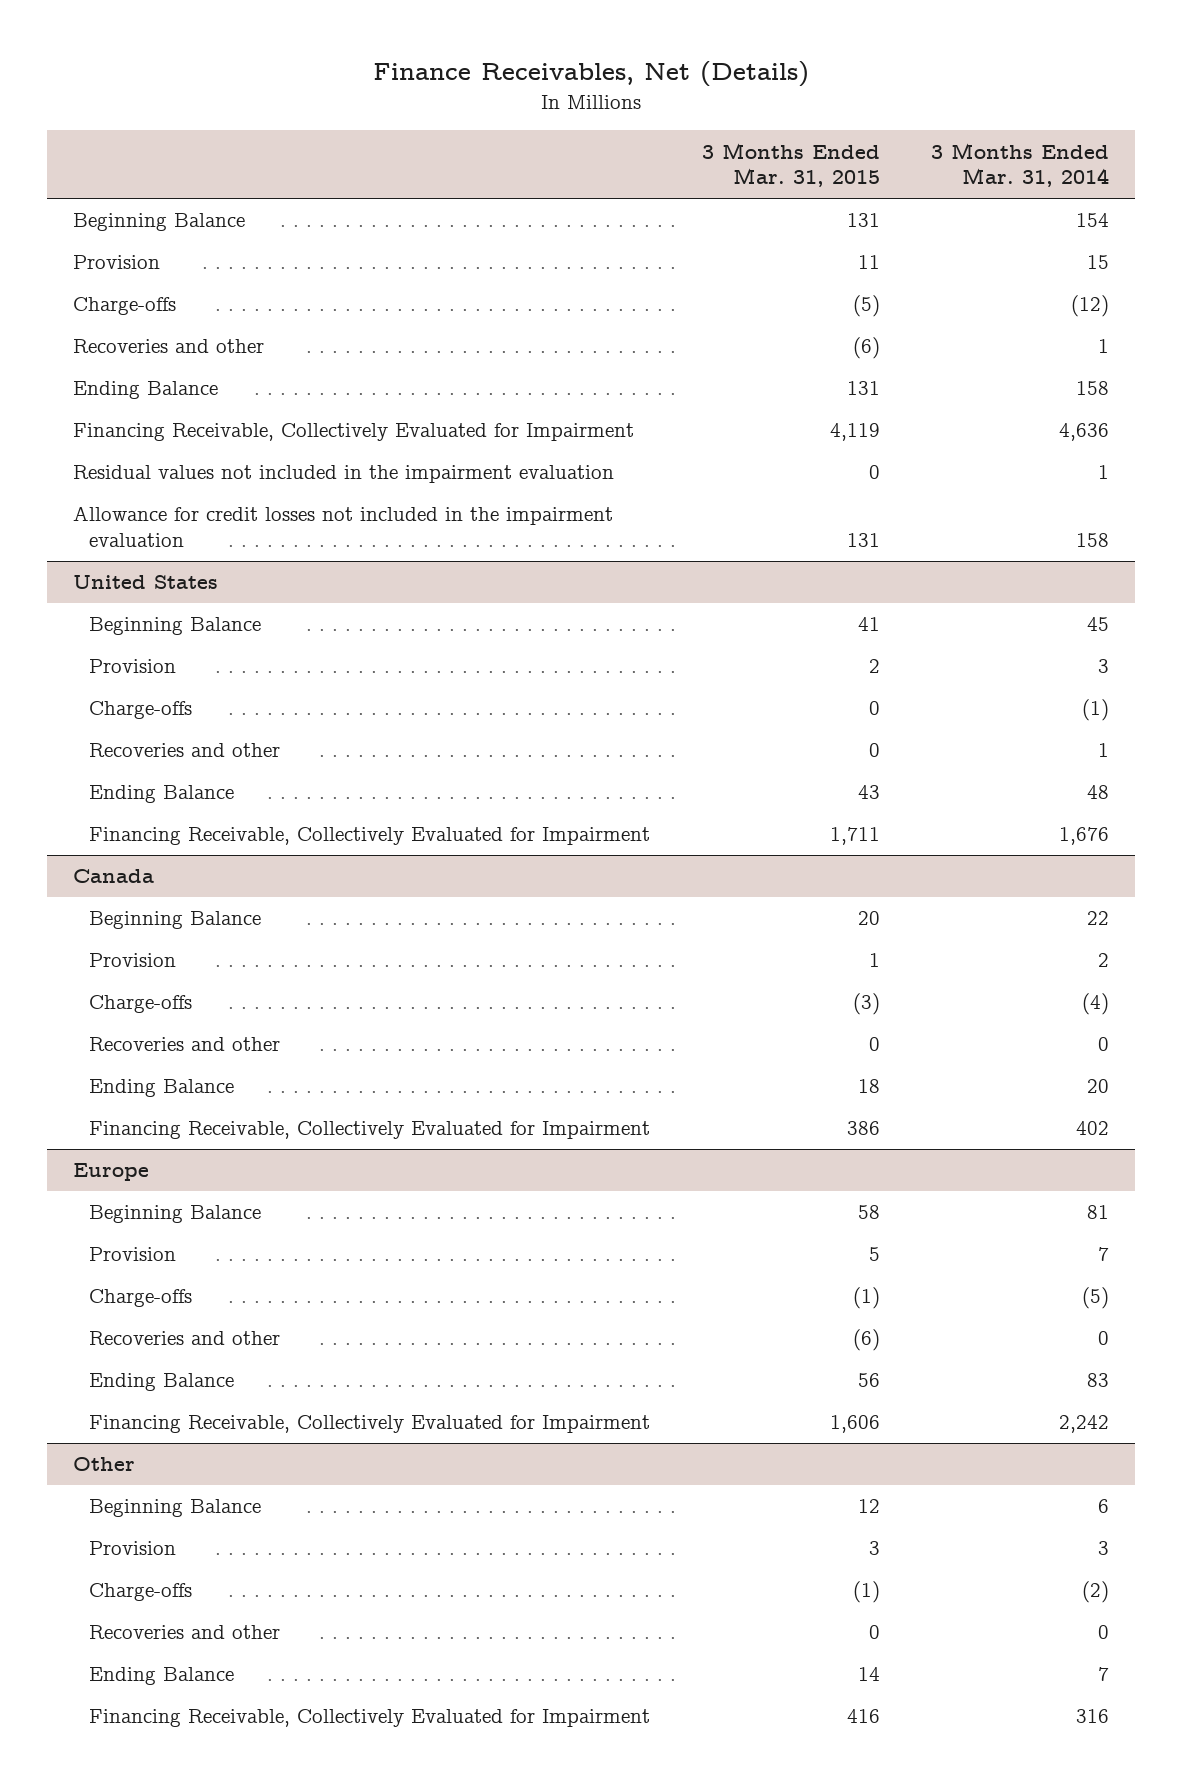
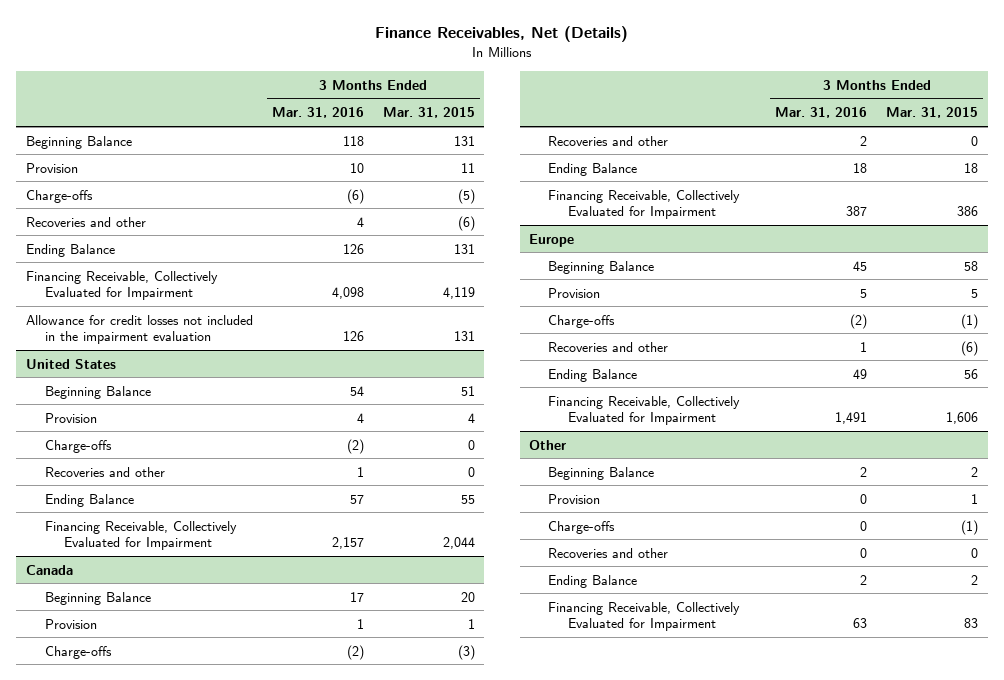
[930,142,1109,188] 3 Months Ended Mar. 31, 2014 -> none
none -> [271,107,364,119] Mar. 31, 2016
[72,465,614,484] Residual values not included in the impairment evaluation -> none
[857,617,880,632] 41 -> [460,385,475,396] 51
[868,659,880,674] 2 -> [467,412,475,423] 4
[857,785,880,800] 43 -> [460,494,475,504] 55
[829,827,880,846] 1,711 -> [442,537,475,550] 2,044
[857,1499,880,1514] 12 -> [971,466,979,477] 2
[868,1541,880,1556] 3 -> [971,493,979,504] 1
[857,1667,880,1682] 14 -> [971,574,979,585] 2
[846,1709,880,1724] 416 -> [964,618,979,629] 83

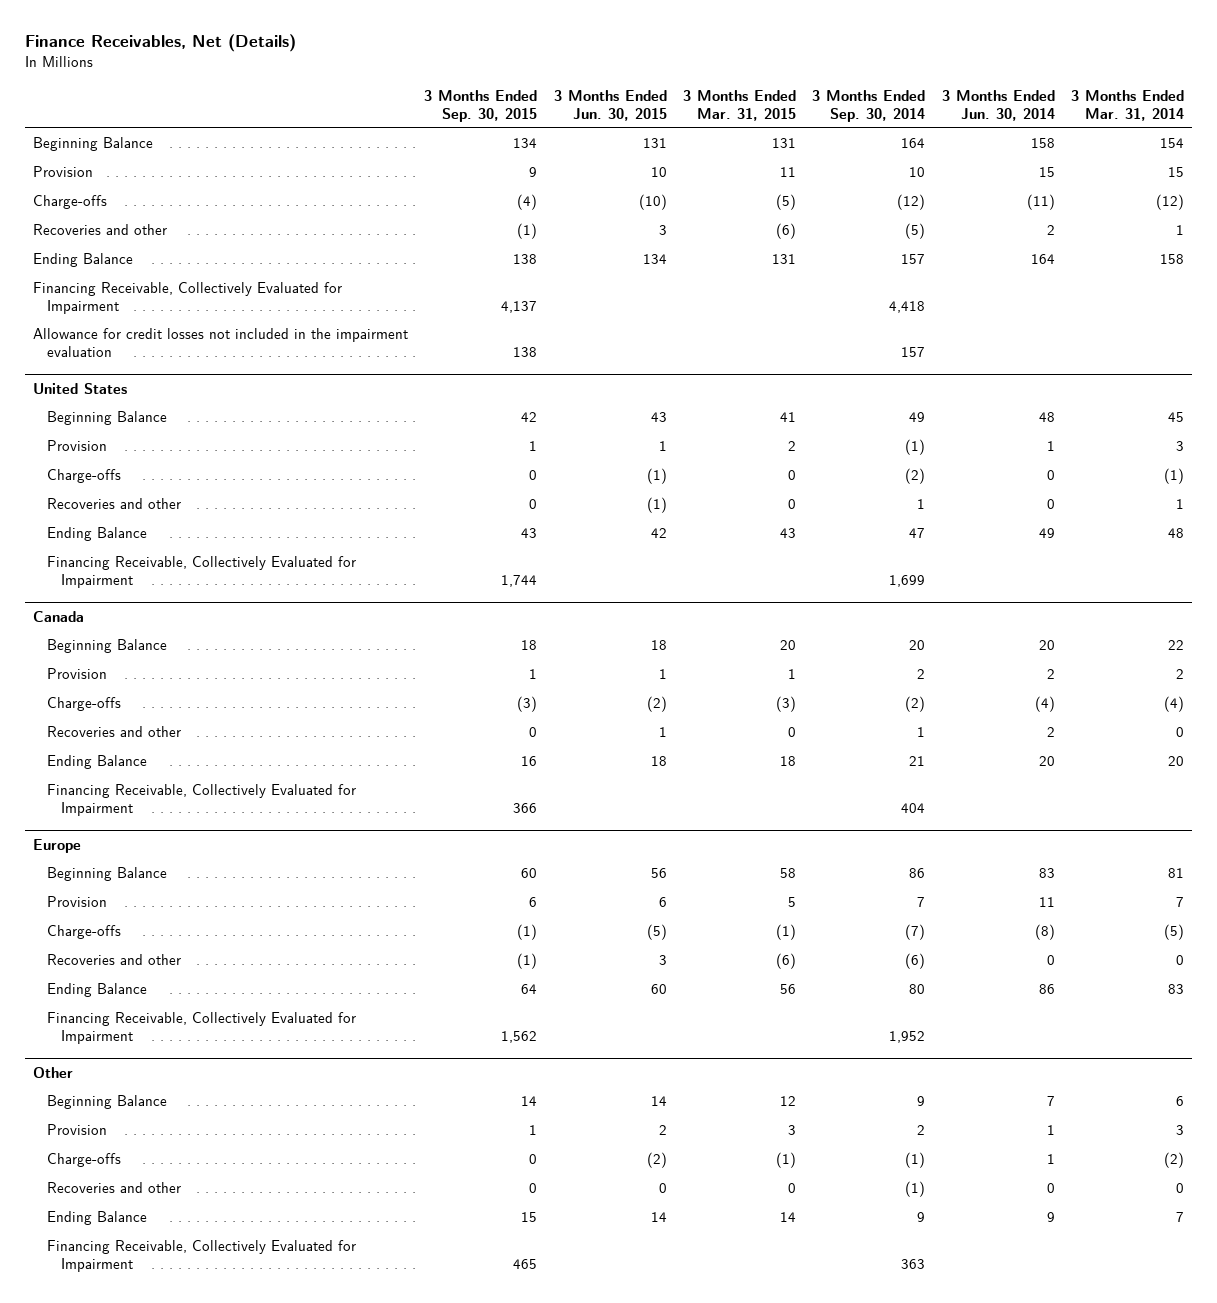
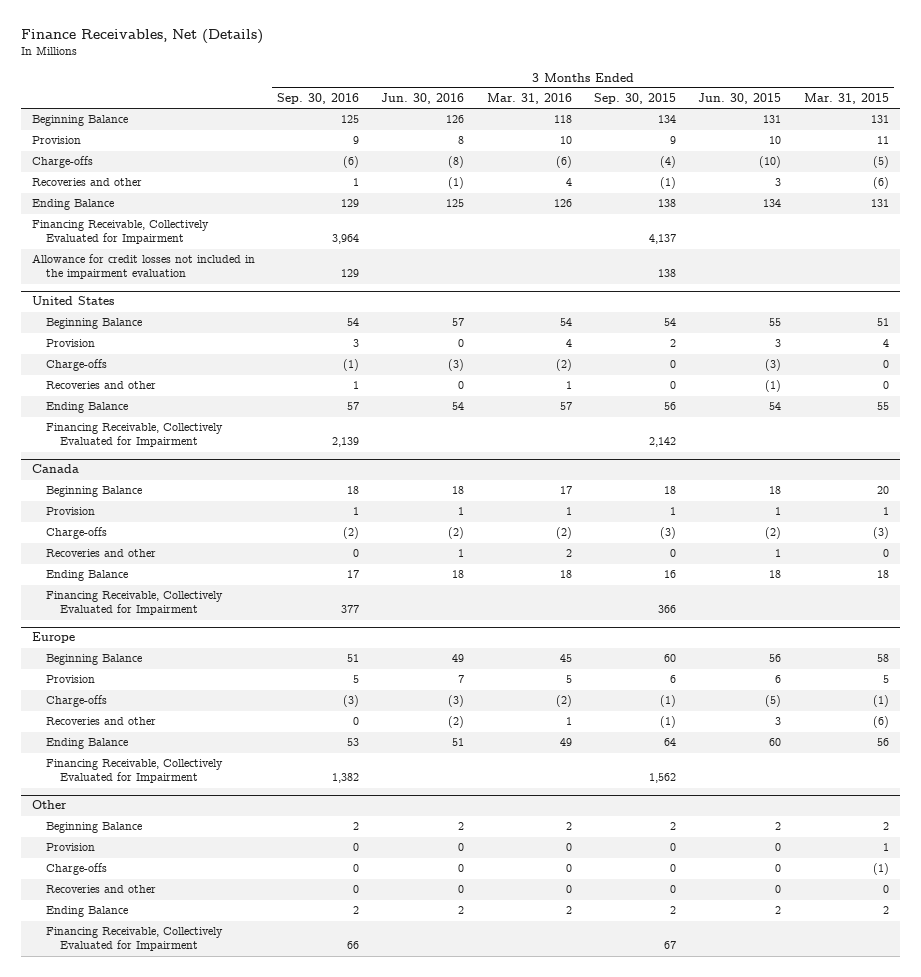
[812,90,926,122] 3 Months Ended Sep. 30, 2014 -> none
[941,90,1055,121] 3 Months Ended Jun. 30, 2014 -> none
[1070,90,1184,121] 3 Months Ended Mar. 31, 2014 -> none
none -> [277,93,360,105] Sep. 30, 2016
none -> [381,93,465,105] Jun. 30, 2016
none -> [486,93,572,105] Mar. 31, 2016
[521,412,538,423] 42 -> [664,318,677,327] 54
[650,412,667,423] 43 -> [769,318,782,327] 55
[779,412,796,423] 41 -> [876,318,889,327] 51
[529,441,538,452] 1 -> [670,339,677,348] 2
[658,441,667,452] 1 -> [775,339,782,348] 3
[787,441,796,452] 2 -> [882,339,889,348] 4
[646,468,667,485] (1) -> [765,359,782,372] (3)
[521,528,538,539] 43 -> [664,402,677,411] 56
[650,528,667,539] 42 -> [769,402,782,411] 54
[779,528,796,539] 43 -> [876,402,889,411] 55
[501,574,538,587] 1,744 -> [649,437,677,448] 2,142
[521,1096,538,1107] 14 -> [670,822,677,831] 2
[650,1096,667,1107] 14 -> [775,822,782,831] 2
[779,1096,796,1107] 12 -> [882,822,889,831] 2
[529,1125,538,1136] 1 -> [670,843,677,852] 0
[658,1125,667,1136] 2 -> [775,843,782,852] 0
[787,1125,796,1136] 3 -> [882,843,889,852] 1
[646,1152,667,1169] (2) -> [775,864,782,873] 0
[521,1212,538,1223] 15 -> [670,906,677,915] 2
[650,1212,667,1223] 14 -> [775,906,782,915] 2
[779,1212,796,1223] 14 -> [882,906,889,915] 2
[513,1258,538,1269] 465 -> [664,941,677,950] 67

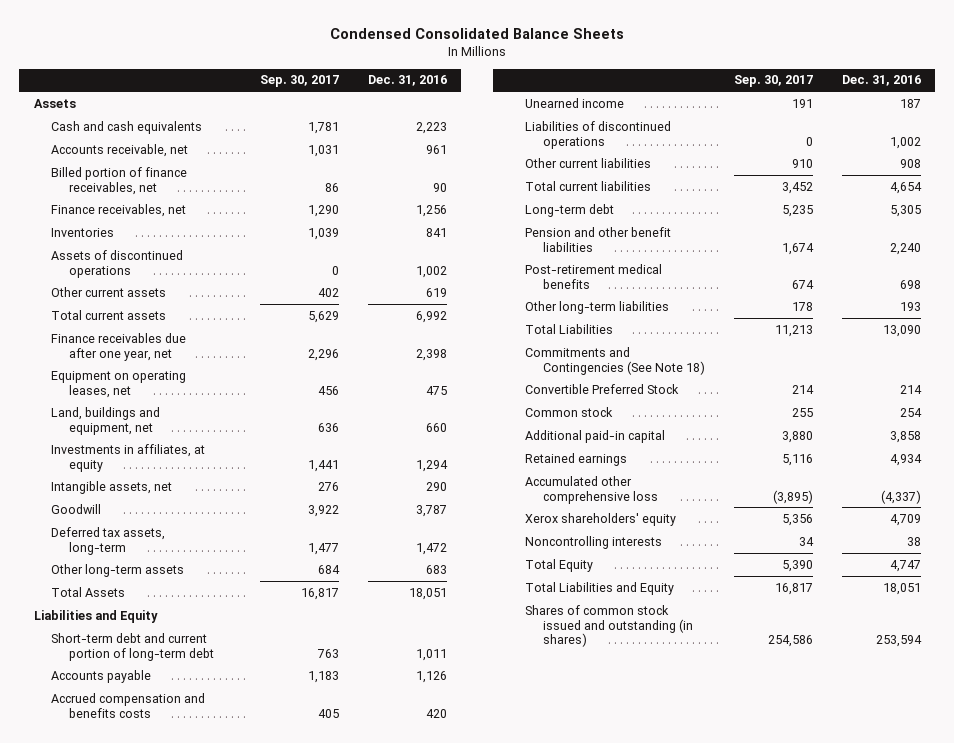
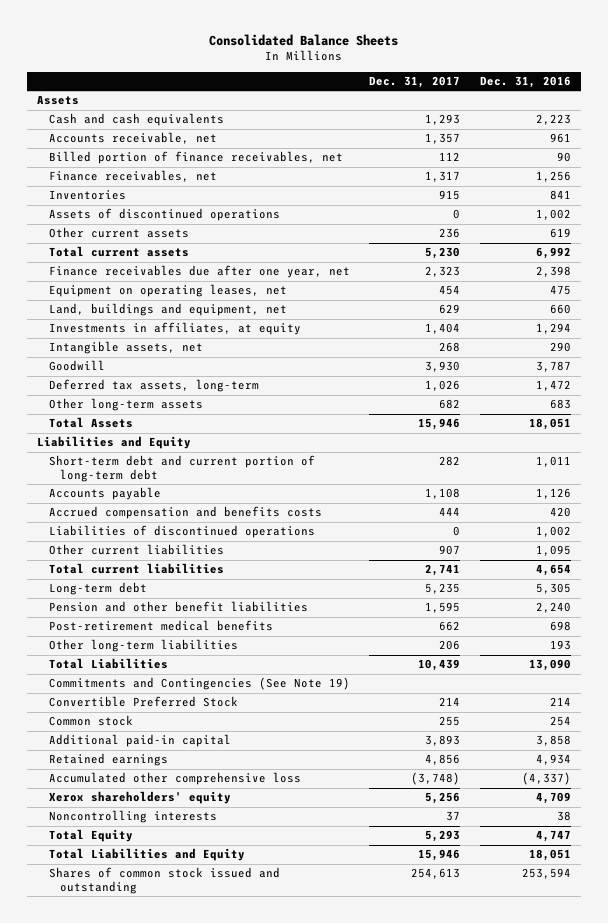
[330,27,625,39] Condensed Consolidated Balance Sheets -> [208,34,398,47] Consolidated Balance Sheets
[260,75,340,88] Sep. 30, 2017 -> none
none -> [369,76,461,89] Dec. 31, 2017
[525,97,625,108] Unearned income -> none
[899,158,921,168] 908 -> [535,545,571,557] 1,095
[525,346,706,375] Commitments and Contingencies (See Note 18) -> [48,677,350,691] Commitments and Contingencies (See Note 19)
[525,604,694,648] Shares of common stock issued and outstanding (in shares) -> [48,867,280,894] Shares of common stock issued and outstanding

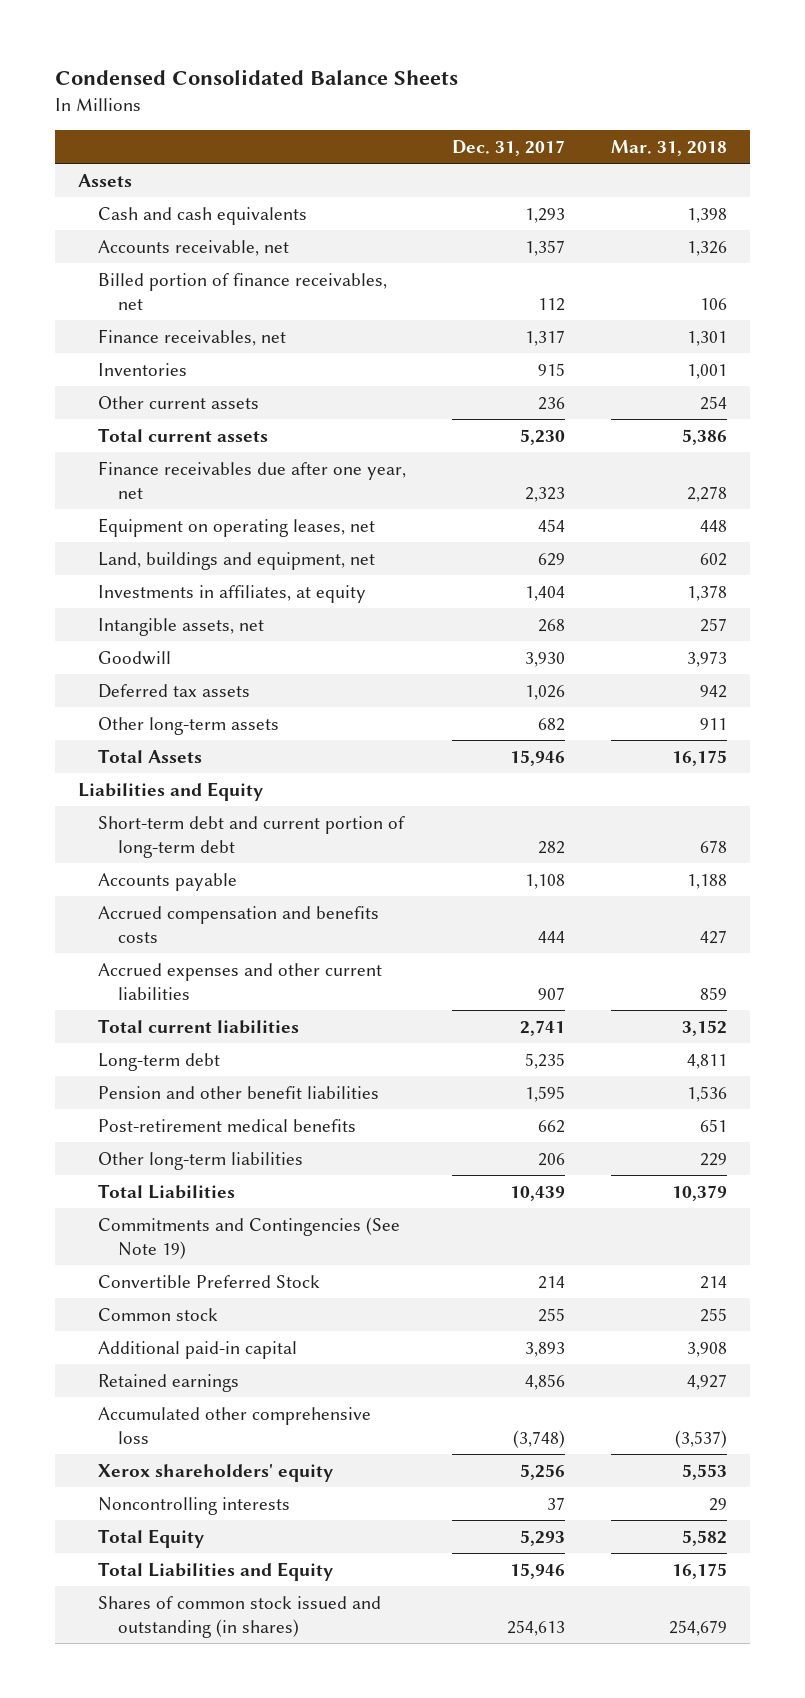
[208,34,398,47] Consolidated Balance Sheets -> [55,68,459,85] Condensed Consolidated Balance Sheets
[479,76,571,89] Dec. 31, 2016 -> none
none -> [610,139,727,156] Mar. 31, 2018
[48,208,280,222] Assets of discontinued operations -> none
[48,379,259,393] Deferred tax assets, long-term -> [97,683,250,698] Deferred tax assets
[48,525,315,539] Liabilities of discontinued operations -> none
[48,544,224,556] Other current liabilities -> [97,962,382,1000] Accrued expenses and other current liabilities
[48,867,280,894] Shares of common stock issued and outstanding -> [97,1595,381,1638] Shares of common stock issued and outstanding (in shares)

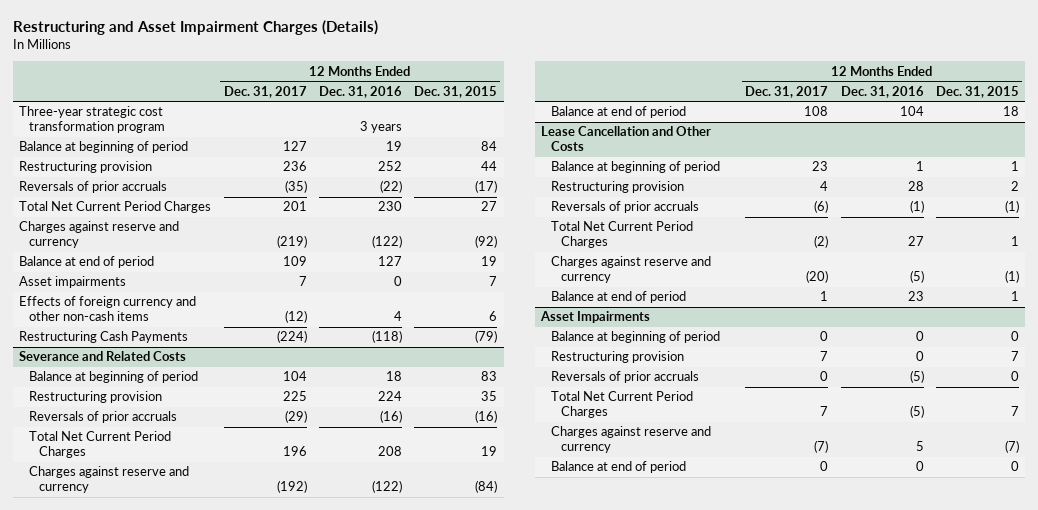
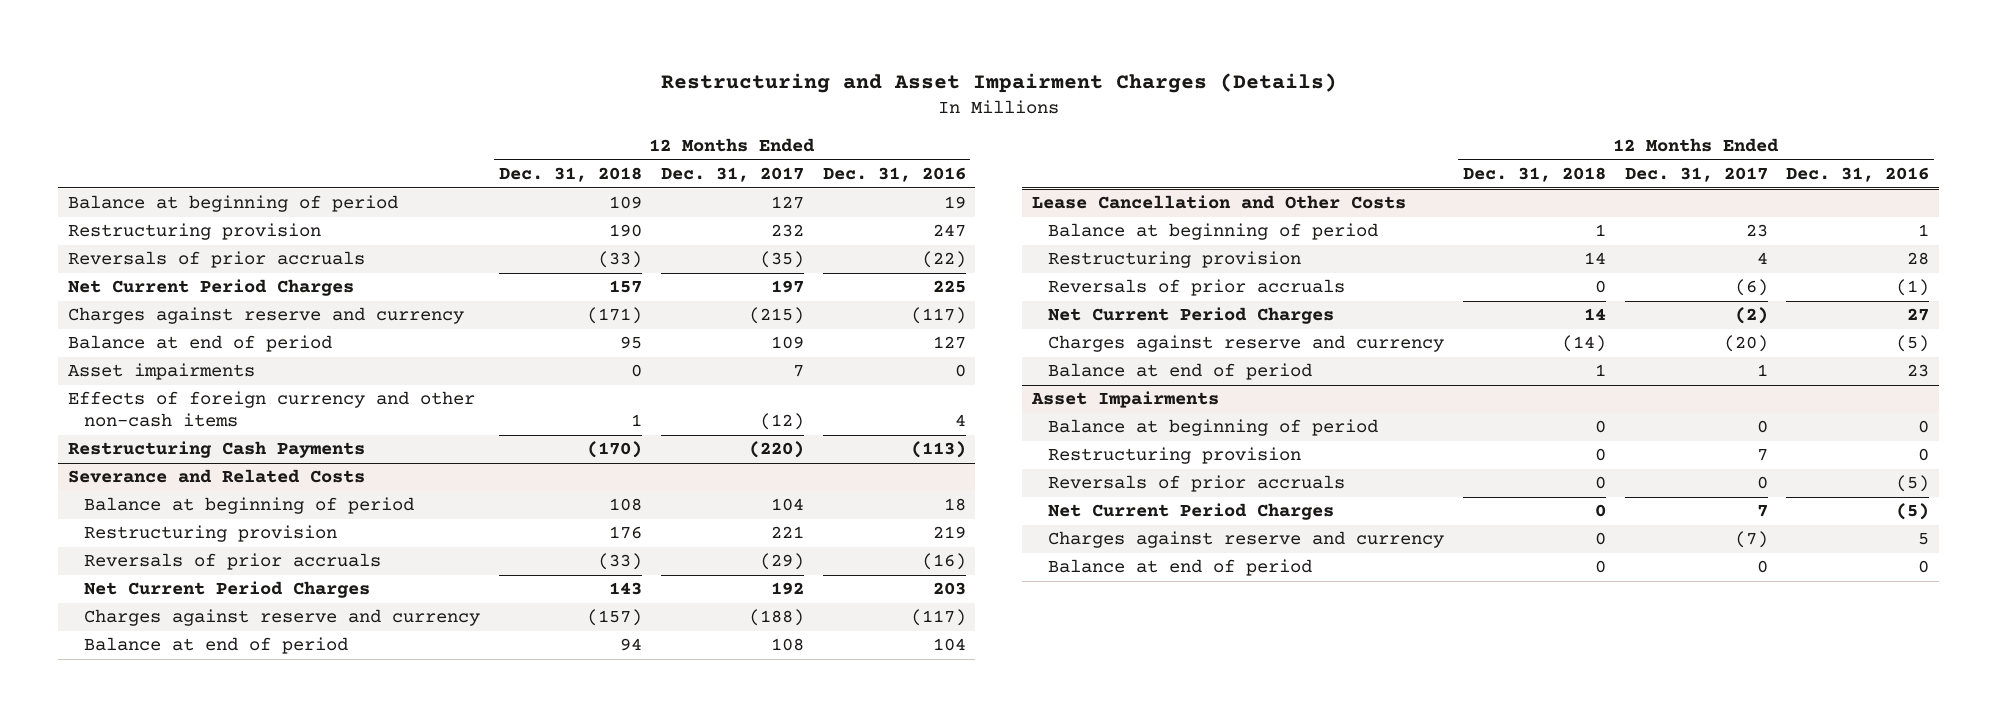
[414,85,498,98] Dec. 31, 2015 -> none
none -> [498,167,642,183] Dec. 31, 2018
[19,106,166,134] Three-year strategic cost transformation program -> none
[282,161,307,172] 236 -> [770,224,804,238] 232
[377,161,402,172] 252 -> [932,224,966,238] 247
[19,201,212,214] Total Net Current Period Charges -> [67,279,354,297] Net Current Period Charges
[282,201,307,212] 201 -> [770,280,804,294] 197
[377,201,402,212] 230 -> [932,280,966,294] 225
[276,235,307,249] (219) -> [748,307,804,325] (215)
[371,235,402,249] (122) -> [910,307,966,325] (117)
[276,330,307,344] (224) -> [748,441,804,459] (220)
[371,330,402,344] (118) -> [910,441,966,459] (113)
[282,391,307,402] 225 -> [770,526,804,539] 221
[377,391,402,402] 224 -> [932,526,966,540] 219
[29,431,172,459] Total Net Current Period Charges -> [84,581,371,599] Net Current Period Charges
[282,446,307,457] 196 -> [770,582,804,596] 192
[377,446,402,457] 208 -> [932,582,966,596] 203
[276,480,307,494] (192) -> [748,609,804,627] (188)
[371,480,402,494] (122) -> [910,609,966,627] (117)
[550,221,693,249] Total Net Current Period Charges -> [1047,307,1334,325] Net Current Period Charges
[550,391,693,419] Total Net Current Period Charges -> [1047,503,1334,521] Net Current Period Charges

